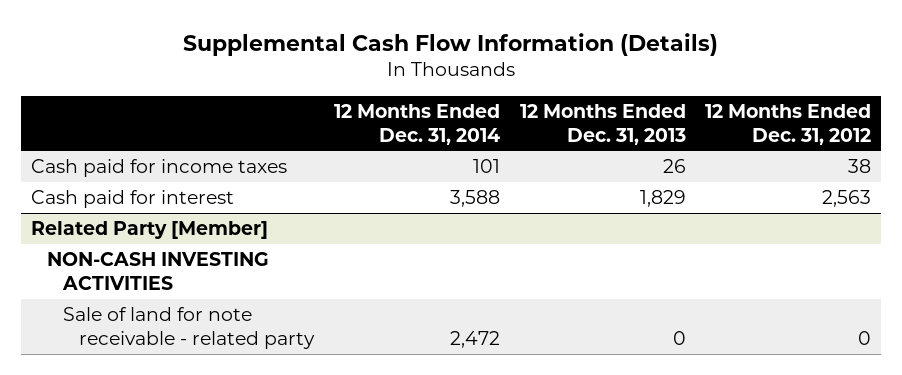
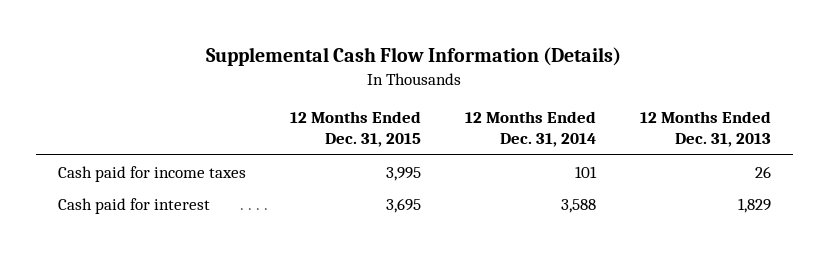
[705,103,872,145] 12 Months Ended Dec. 31, 2012 -> none
none -> [289,110,421,148] 12 Months Ended Dec. 31, 2015
[30,220,268,239] Related Party [Member] -> none
[46,251,269,291] NON-CASH INVESTING ACTIVITIES -> none
[62,306,316,350] Sale of land for note receivable - related party -> none

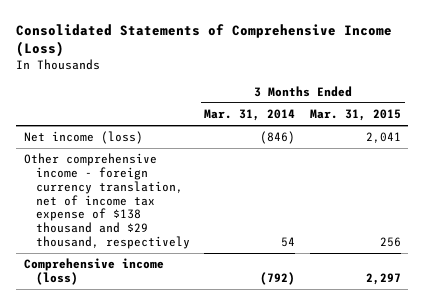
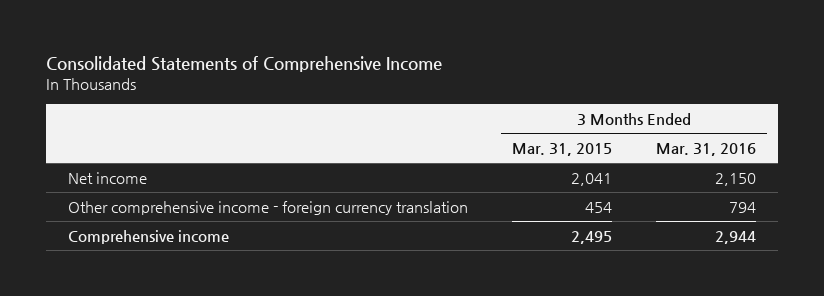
[16,23,393,58] Consolidated Statements of Comprehensive Income (Loss) -> [46,56,443,73] Consolidated Statements of Comprehensive Income
[204,109,296,122] Mar. 31, 2014 -> none
none -> [655,142,756,156] Mar. 31, 2016
[23,131,143,145] Net income (loss) -> [68,171,148,184] Net income
[23,153,190,249] Other comprehensive income - foreign currency translation, net of income tax expense of $138 thousand and $29 thousand, respectively -> [68,200,469,215] Other comprehensive income - foreign currency translation
[379,236,401,247] 256 -> [584,201,612,213] 454
[23,258,164,286] Comprehensive income (loss) -> [68,229,230,244] Comprehensive income
[365,273,401,286] 2,297 -> [570,230,612,244] 2,495

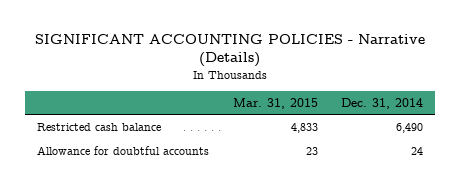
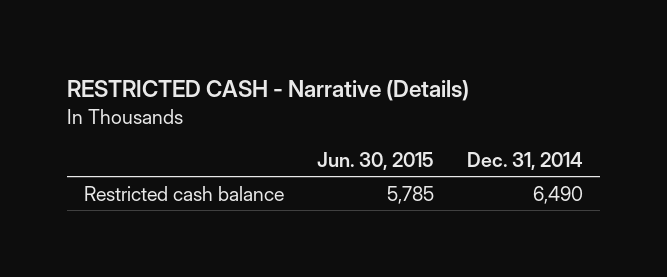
[35,33,426,68] SIGNIFICANT ACCOUNTING POLICIES - Narrative (Details) -> [66,80,469,102] RESTRICTED CASH - Narrative (Details)
[232,97,318,109] Mar. 31, 2015 -> none
none -> [316,152,434,171] Jun. 30, 2015
[37,145,210,155] Allowance for doubtful accounts -> none

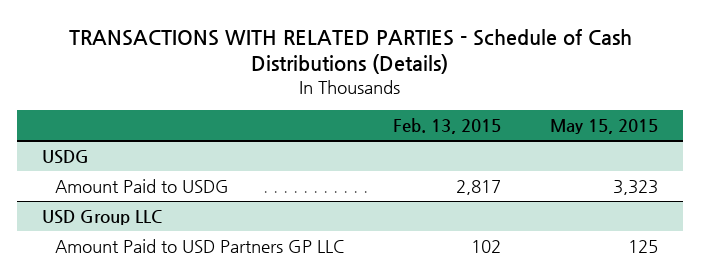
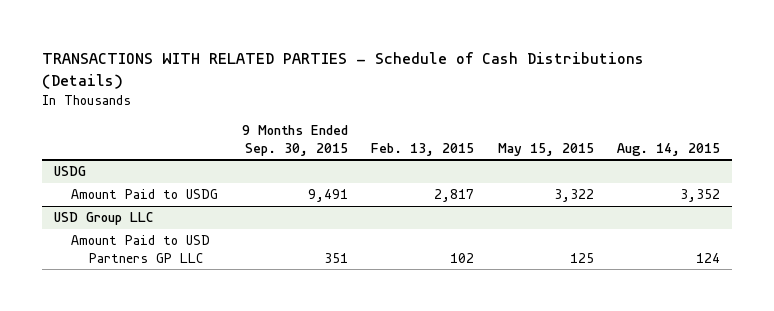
none -> [241,125,348,156] 9 Months Ended Sep. 30, 2015
none -> [617,142,721,156] Aug. 14, 2015
[613,180,659,196] 3,323 -> [553,189,594,203] 3,322

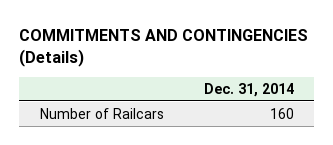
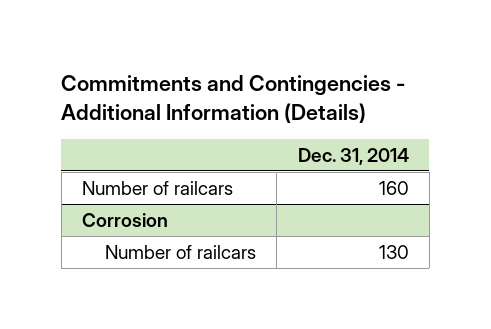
[19,29,309,67] COMMITMENTS AND CONTINGENCIES (Details) -> [61,74,406,124] Commitments and Contingencies - Additional Information (Details)
[39,107,164,119] Number of Railcars -> [82,180,234,195] Number of railcars
none -> [82,212,169,227] Corrosion
none -> [105,244,257,259] Number of railcars

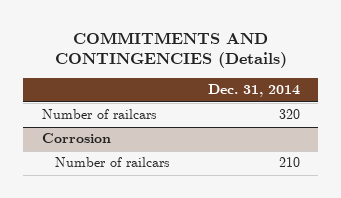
[61,74,406,124] Commitments and Contingencies - Additional Information (Details) -> [54,31,287,69] COMMITMENTS AND CONTINGENCIES (Details)
[378,180,409,195] 160 -> [278,109,300,120] 320
[378,244,409,259] 130 -> [278,157,300,168] 210

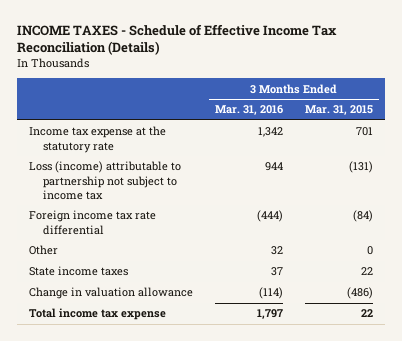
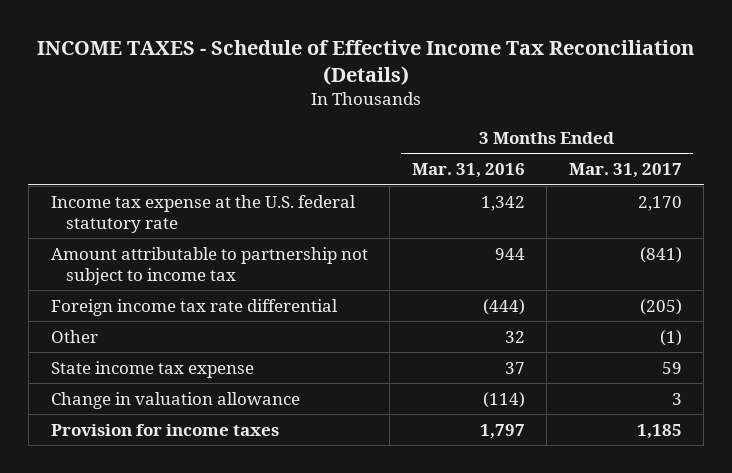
[305,105,374,116] Mar. 31, 2015 -> none
none -> [568,163,682,179] Mar. 31, 2017
[28,126,166,153] Income tax expense at the statutory rate -> [50,194,356,233] Income tax expense at the U.S. federal statutory rate
[28,161,181,200] Loss (income) attributable to partnership not subject to income tax -> [50,246,368,285] Amount attributable to partnership not subject to income tax
[28,266,128,277] State income taxes -> [50,360,254,378] State income tax expense
[28,308,166,321] Total income tax expense -> [50,423,279,436] Provision for income taxes

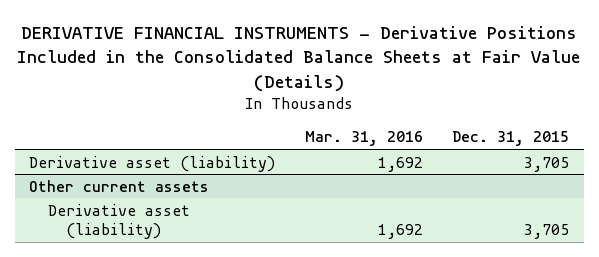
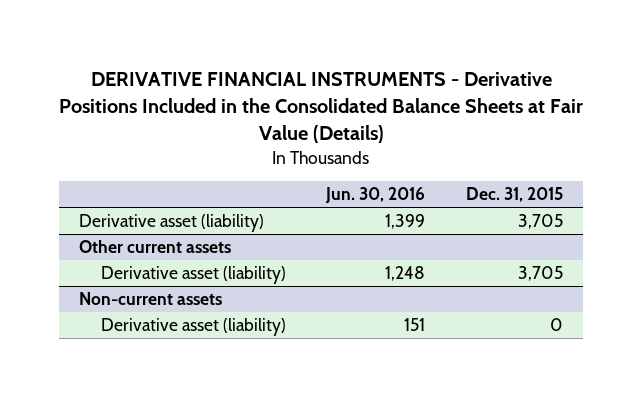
[304,131,423,147] Mar. 31, 2016 -> none
none -> [325,187,426,204] Jun. 30, 2016
none -> [79,292,223,306] Non-current assets
none -> [100,318,286,337] Derivative asset (liability)

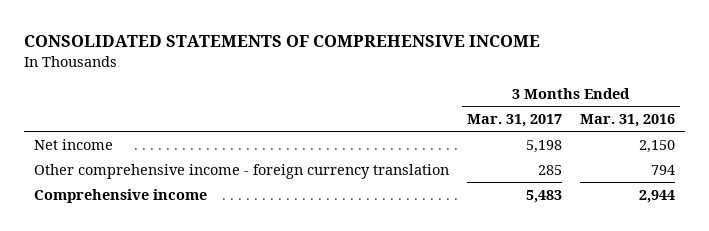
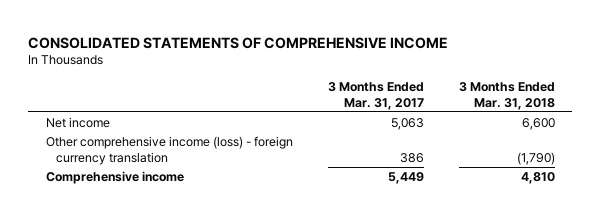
[580,113,676,127] Mar. 31, 2016 -> none
none -> [458,81,555,110] 3 Months Ended Mar. 31, 2018
[525,139,562,153] 5,198 -> [390,117,424,130] 5,063
[33,163,449,179] Other comprehensive income - foreign currency translation -> [45,135,293,165] Other comprehensive income (loss) - foreign currency translation
[537,164,562,175] 285 -> [399,152,424,163] 386
[525,189,562,203] 5,483 -> [387,171,424,184] 5,449

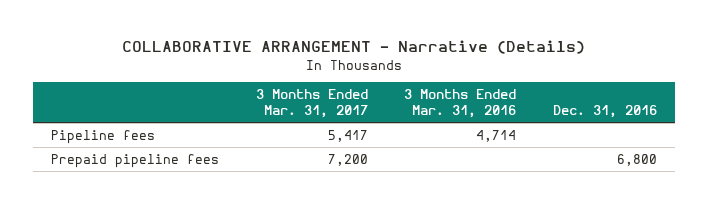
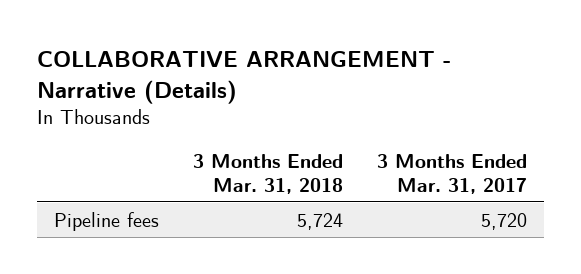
[404,89,517,118] 3 Months Ended Mar. 31, 2016 -> none
[552,104,657,118] Dec. 31, 2016 -> none
none -> [192,153,343,194] 3 Months Ended Mar. 31, 2018
[51,153,220,168] Prepaid pipeline fees -> none
[327,129,368,142] 5,417 -> [480,212,527,230] 5,720

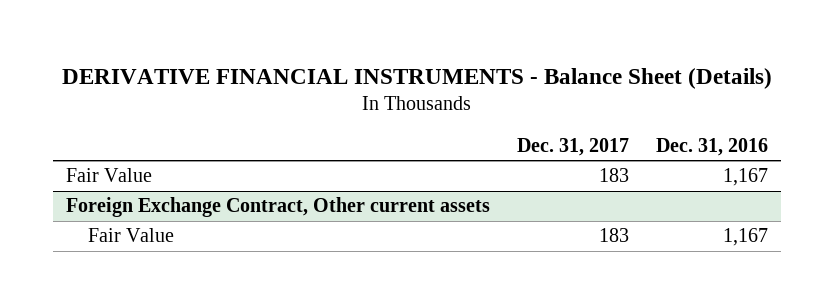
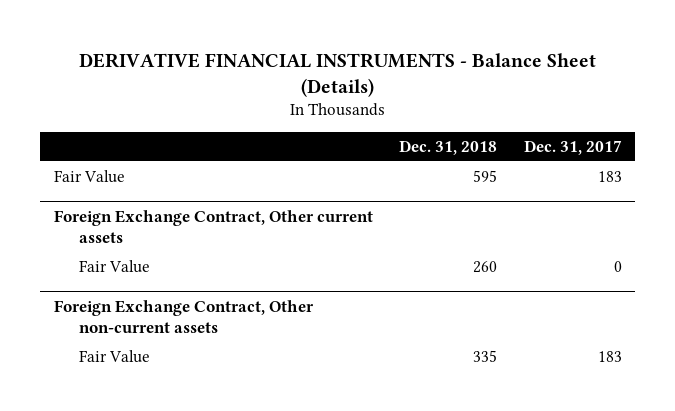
[655,137,768,156] Dec. 31, 2016 -> none
none -> [399,139,498,155] Dec. 31, 2018
none -> [79,259,151,273] Fair Value
none -> [53,299,314,334] Foreign Exchange Contract, Other non-current assets

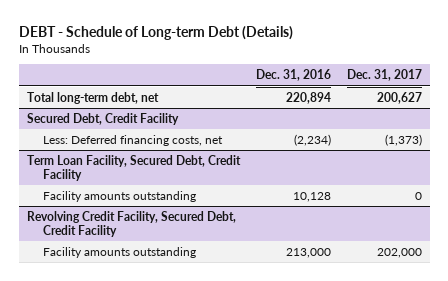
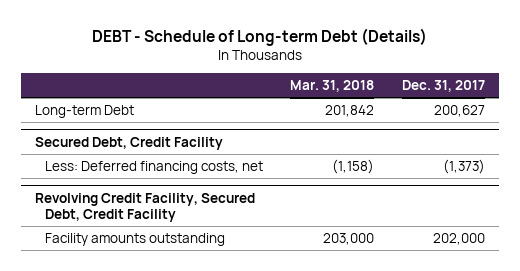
[255,69,331,82] Dec. 31, 2016 -> none
none -> [290,79,375,92] Mar. 31, 2018
[26,91,159,104] Total long-term debt, net -> [34,104,134,118] Long-term Debt
[26,154,241,181] Term Loan Facility, Secured Debt, Credit Facility -> none
[42,190,196,202] Facility amounts outstanding -> none

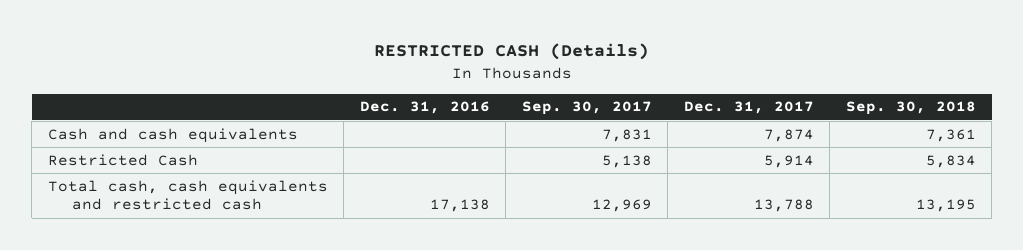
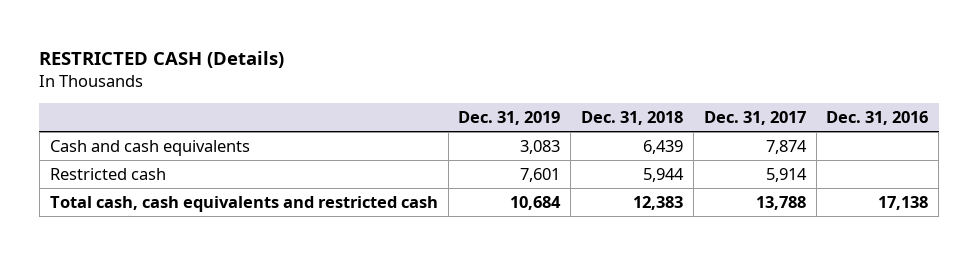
[521,101,652,116] Sep. 30, 2017 -> none
[845,101,976,116] Sep. 30, 2018 -> none
none -> [458,110,561,125] Dec. 31, 2019
none -> [581,110,684,125] Dec. 31, 2018
[47,153,198,166] Restricted Cash -> [49,167,166,180] Restricted cash

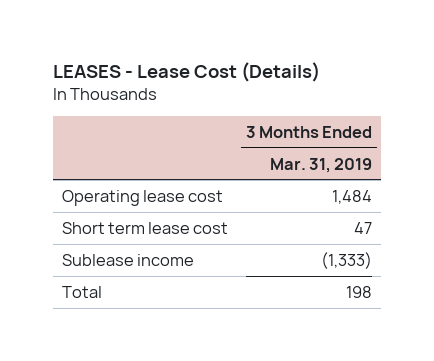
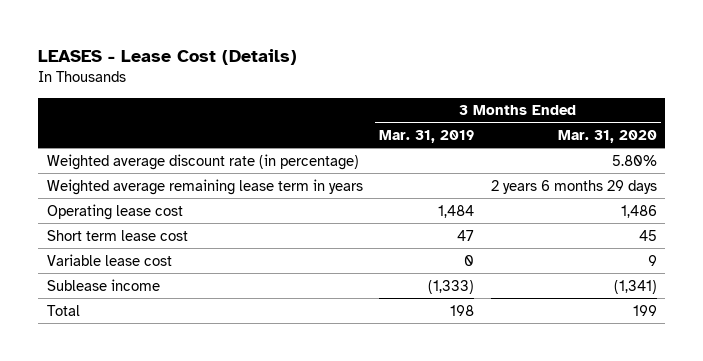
none -> [557,130,657,144] Mar. 31, 2020
none -> [46,153,359,170] Weighted average discount rate (in percentage)
none -> [46,178,363,195] Weighted average remaining lease term in years
none -> [46,253,172,266] Variable lease cost

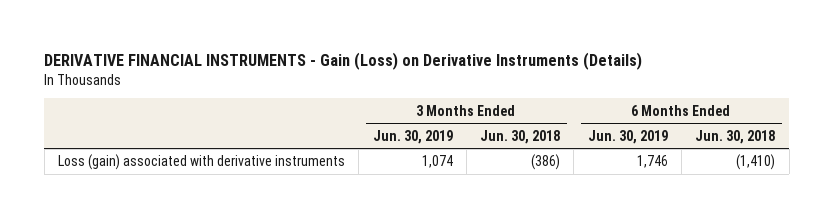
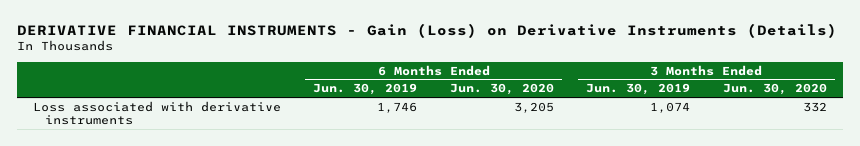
[480,129,561,144] Jun. 30, 2018 -> none
[695,129,776,144] Jun. 30, 2018 -> none
none -> [449,83,554,96] Jun. 30, 2020
none -> [722,83,827,96] Jun. 30, 2020
[58,154,346,171] Loss (gain) associated with derivative instruments -> [33,100,282,126] Loss associated with derivative instruments

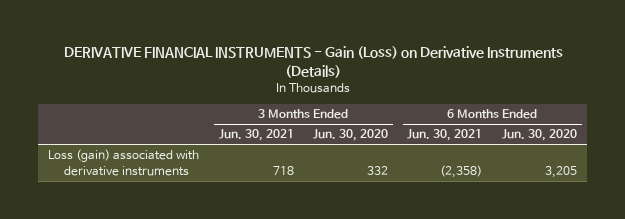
[313,83,418,96] Jun. 30, 2019 -> none
[586,83,691,96] Jun. 30, 2019 -> none
none -> [218,129,294,142] Jun. 30, 2021
none -> [407,129,483,142] Jun. 30, 2021
[33,100,282,126] Loss associated with derivative instruments -> [48,149,200,176] Loss (gain) associated with derivative instruments

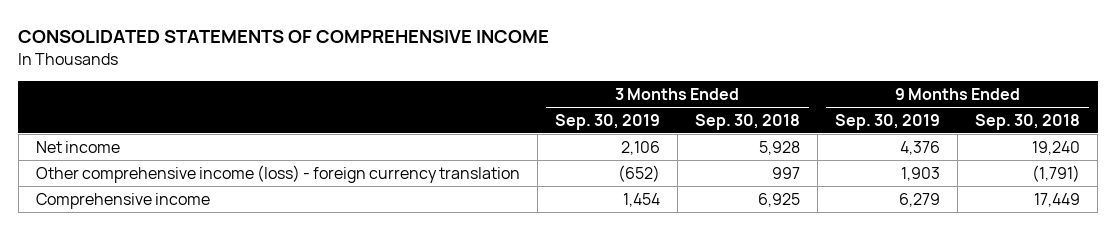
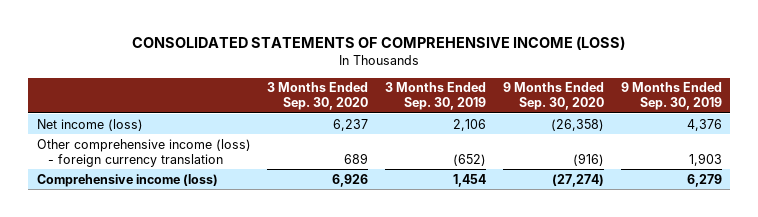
[18,30,550,44] CONSOLIDATED STATEMENTS OF COMPREHENSIVE INCOME -> [132,35,626,50] CONSOLIDATED STATEMENTS OF COMPREHENSIVE INCOME (LOSS)
[694,113,800,130] Sep. 30, 2018 -> none
[975,113,1081,130] Sep. 30, 2018 -> none
none -> [267,82,369,111] 3 Months Ended Sep. 30, 2020
none -> [502,82,604,111] 9 Months Ended Sep. 30, 2020
[35,140,120,153] Net income -> [36,118,143,131] Net income (loss)
[35,192,210,209] Comprehensive income -> [36,173,218,187] Comprehensive income (loss)

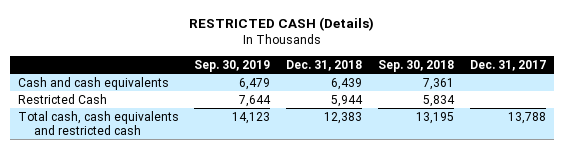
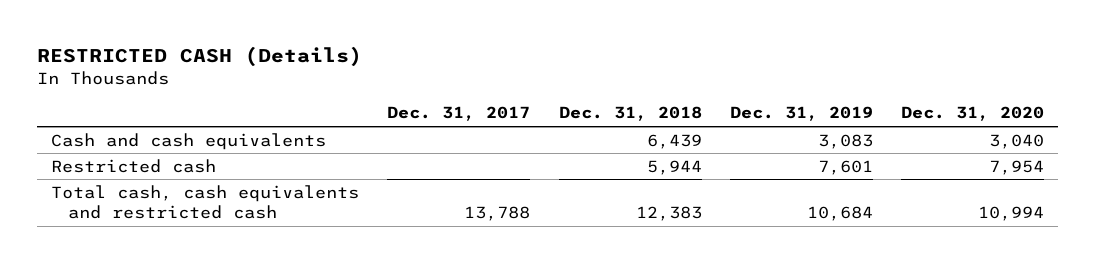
[194,59,271,72] Sep. 30, 2019 -> none
[378,59,455,72] Sep. 30, 2018 -> none
none -> [730,106,874,122] Dec. 31, 2019
none -> [901,106,1045,122] Dec. 31, 2020
[17,93,107,104] Restricted Cash -> [51,158,217,173] Restricted cash

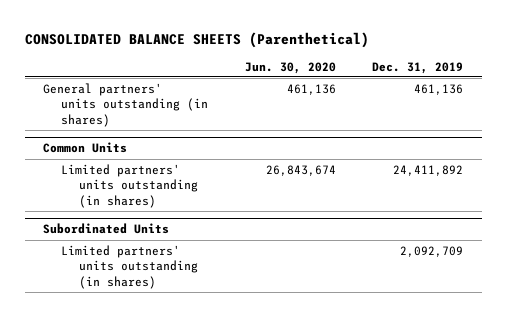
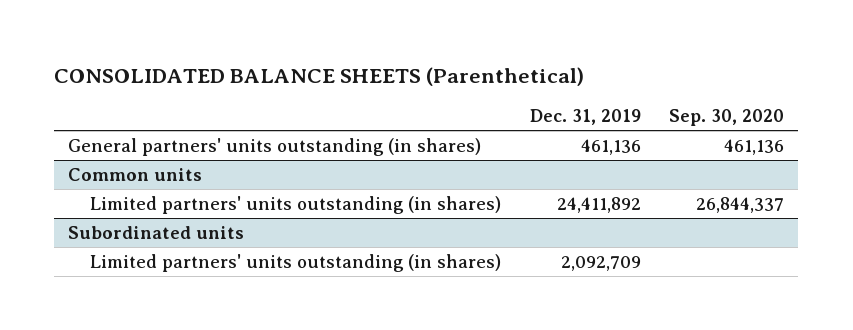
[244,61,336,74] Jun. 30, 2020 -> none
none -> [669,109,785,127] Sep. 30, 2020
[43,142,128,154] Common Units -> [68,167,203,181] Common units
[43,223,170,235] Subordinated Units -> [68,225,245,239] Subordinated units

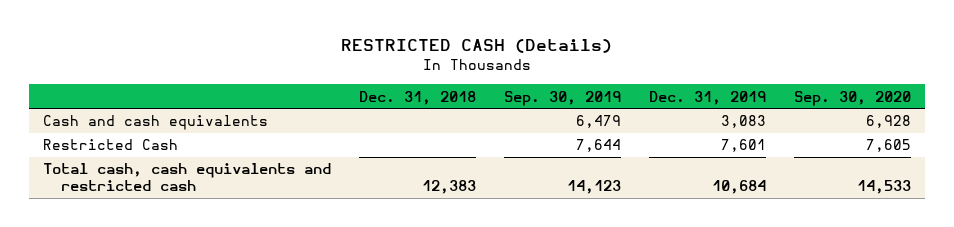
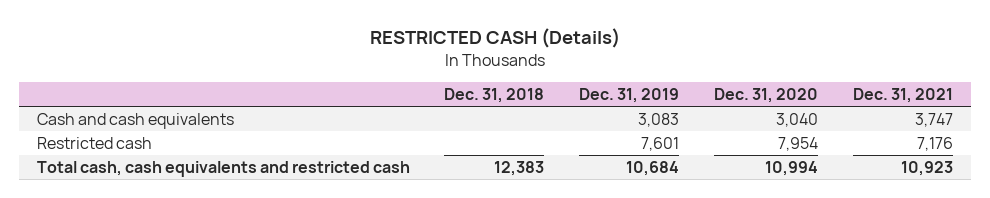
[504,90,622,106] Sep. 30, 2019 -> none
[794,90,912,106] Sep. 30, 2020 -> none
none -> [714,88,819,104] Dec. 31, 2020
none -> [853,88,954,104] Dec. 31, 2021
[43,139,179,151] Restricted Cash -> [36,136,152,149] Restricted cash

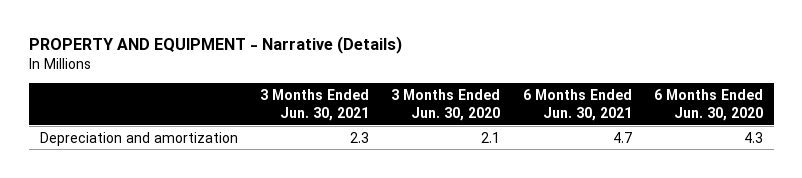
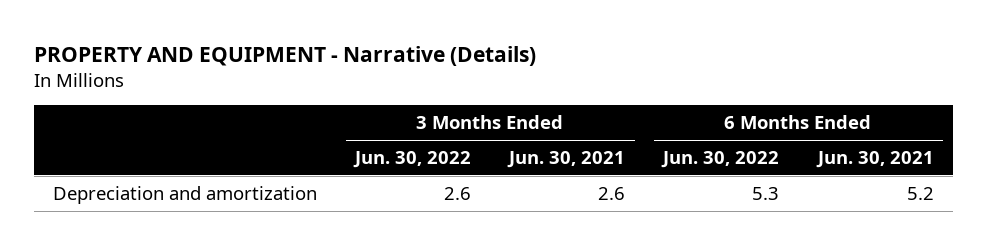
[391,88,501,121] 3 Months Ended Jun. 30, 2020 -> none
[653,88,763,121] 6 Months Ended Jun. 30, 2020 -> none
none -> [353,150,472,168] Jun. 30, 2022
none -> [661,150,780,168] Jun. 30, 2022
[349,131,369,143] 2.3 -> [598,186,626,200] 2.6
[612,131,632,143] 4.7 -> [906,186,934,200] 5.2

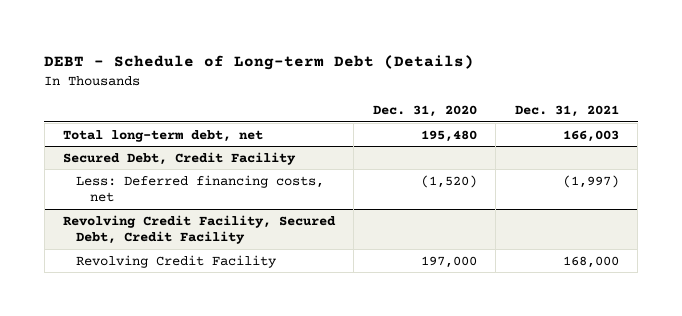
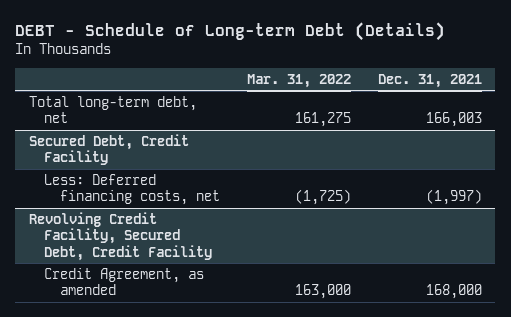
[372,105,477,118] Dec. 31, 2020 -> none
none -> [246,73,351,88] Mar. 31, 2022
[76,254,278,268] Revolving Credit Facility -> [44,267,205,296] Credit Agreement, as amended

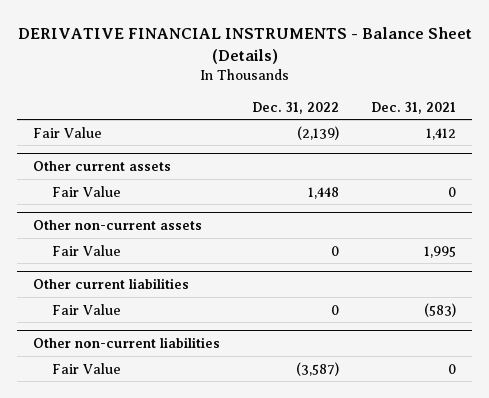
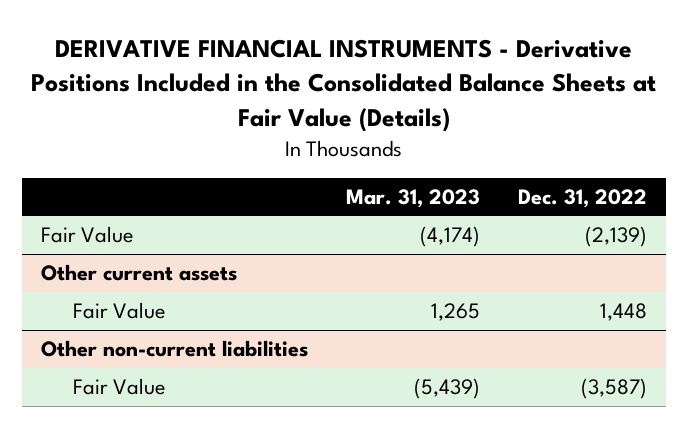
[17,26,472,64] DERIVATIVE FINANCIAL INSTRUMENTS - Balance Sheet (Details) -> [31,38,657,132] DERIVATIVE FINANCIAL INSTRUMENTS - Derivative Positions Included in the Consolidated Balance Sheets at Fair Value (Details)
[371,101,457,114] Dec. 31, 2021 -> none
none -> [346,189,481,209] Mar. 31, 2023
[33,220,203,231] Other non-current assets -> none
[52,244,122,256] Fair Value -> none
[33,278,190,290] Other current liabilities -> none
[52,303,122,315] Fair Value -> none

